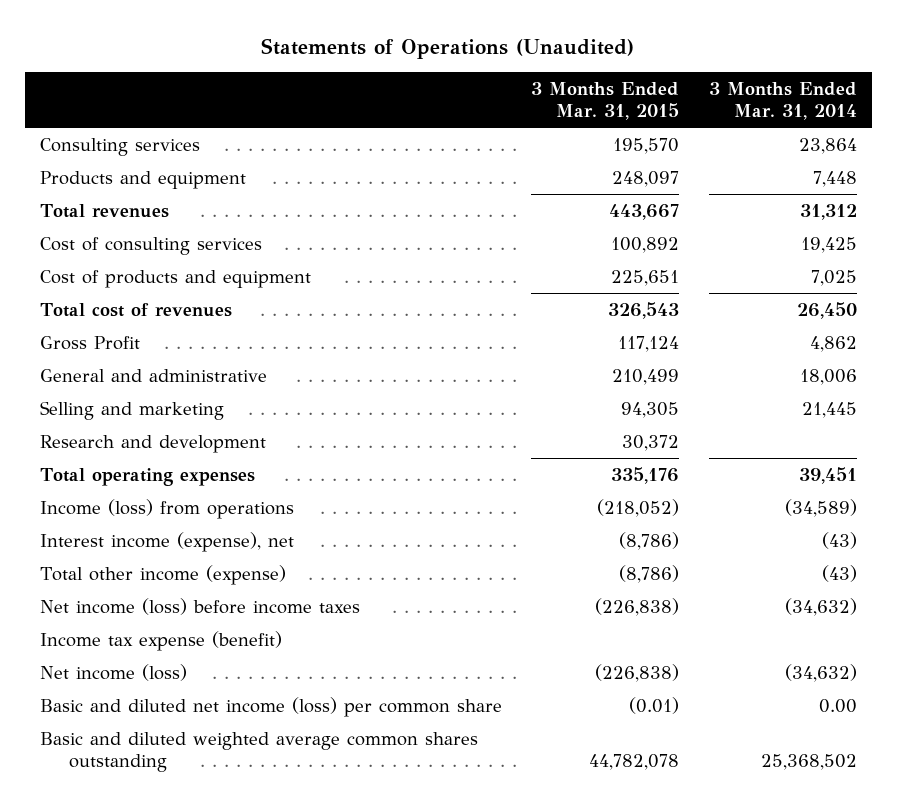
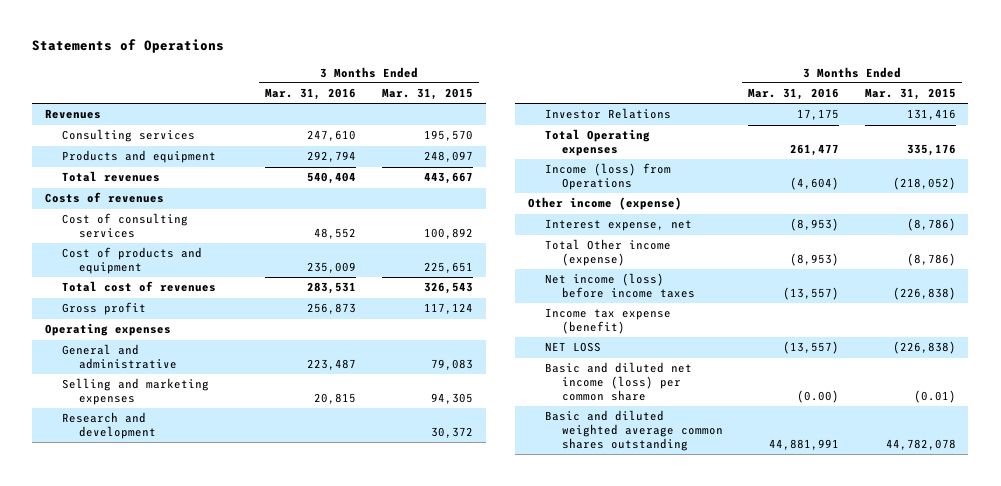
[261,37,635,59] Statements of Operations (Unaudited) -> [32,39,225,54] Statements of Operations
[708,82,857,121] 3 Months Ended Mar. 31, 2014 -> none
none -> [265,88,357,101] Mar. 31, 2016
none -> [45,109,102,120] Revenues
none -> [45,192,165,204] Costs of revenues
[40,335,141,350] Gross Profit -> [61,302,146,316] Gross profit
none -> [45,323,172,337] Operating expenses
[612,368,680,385] 210,499 -> [430,358,473,370] 79,083
[40,400,225,420] Selling and marketing -> [61,378,209,405] Selling and marketing expenses
none -> [544,108,671,120] Investor Relations
[40,467,256,486] Total operating expenses -> [544,129,650,156] Total Operating expenses
[40,498,295,519] Income (loss) from operations -> [544,163,671,190] Income (loss) from Operations
none -> [527,197,682,211] Other income (expense)
[40,531,295,552] Interest income (expense), net -> [544,219,692,232] Interest expense, net
[40,564,287,585] Total other income (expense) -> [544,239,671,266] Total Other income (expense)
[40,663,188,681] Net income (loss) -> [544,342,601,353] NET LOSS

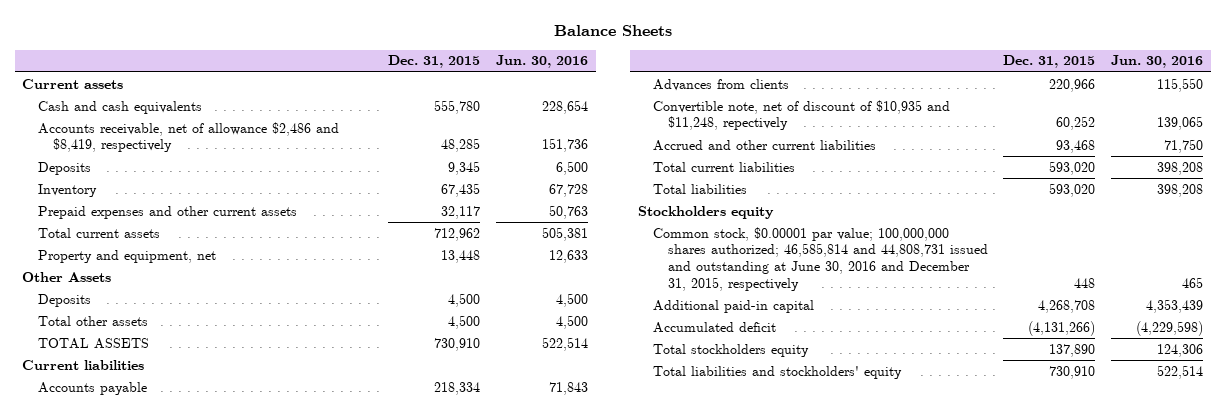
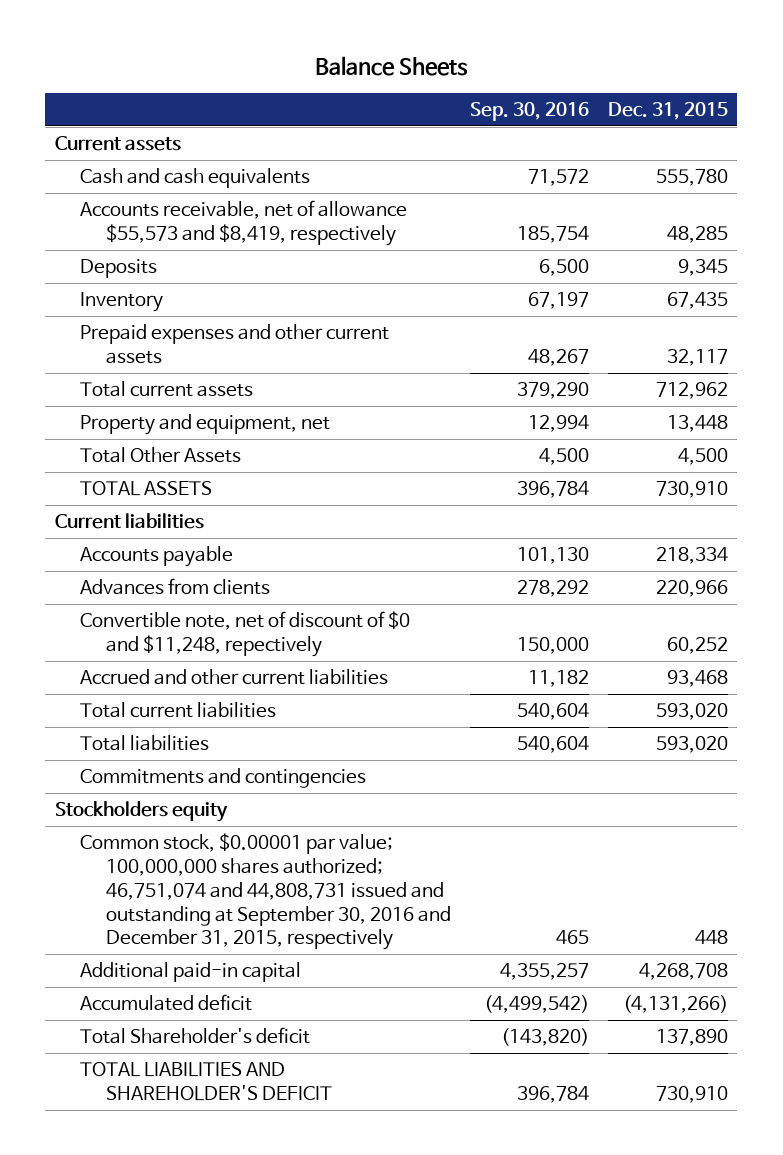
[495,55,588,69] Jun. 30, 2016 -> none
none -> [469,101,589,121] Sep. 30, 2016
[37,121,339,153] Accounts receivable, net of allowance $2,486 and $8,419, respectively -> [80,200,408,247] Accounts receivable, net of allowance $55,573 and $8,419, respectively
[22,271,112,282] Other Assets -> none
[37,315,148,326] Total other assets -> none
[37,293,91,307] Deposits -> [80,447,242,464] Total Other Assets
[652,99,950,131] Convertible note, net of discount of $10,935 and $11,248, repectively -> [80,611,411,658] Convertible note, net of discount of $0 and $11,248, repectively
none -> [80,768,367,789] Commitments and contingencies
[652,226,988,291] Common stock, $0.00001 par value; 100,000,000 shares authorized; 46,585,814 and 44,808,731 issued and outstanding at June 30, 2016 and December 31, 2015, respectively -> [80,833,452,951] Common stock, $0.00001 par value; 100,000,000 shares authorized; 46,751,074 and 44,808,731 issued and outstanding at September 30, 2016 and December 31, 2015, respectively
[652,343,809,357] Total stockholders equity -> [80,1027,311,1045] Total Shareholder's deficit
[652,365,902,379] Total liabilities and stockholders' equity -> [80,1062,333,1102] TOTAL LIABILITIES AND SHAREHOLDER'S DEFICIT

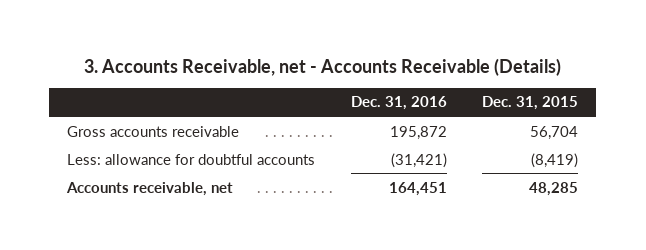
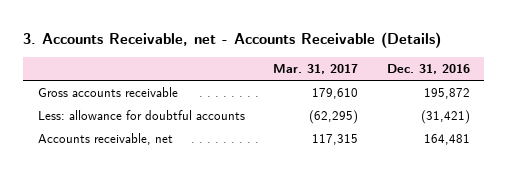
[482,96,579,111] Dec. 31, 2015 -> none
none -> [273,63,359,74] Mar. 31, 2017
[388,181,447,196] 164,451 -> [423,134,470,146] 164,481

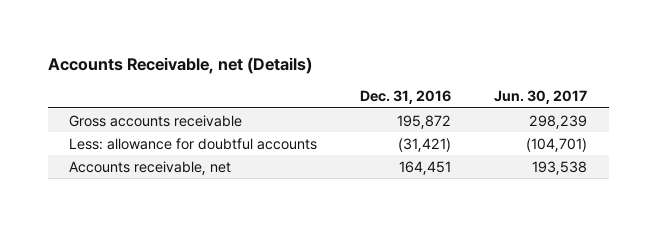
[23,31,442,48] 3. Accounts Receivable, net - Accounts Receivable (Details) -> [47,57,312,75] Accounts Receivable, net (Details)
[273,63,359,74] Mar. 31, 2017 -> none
none -> [494,90,588,105] Jun. 30, 2017
[423,134,470,146] 164,481 -> [399,160,452,175] 164,451

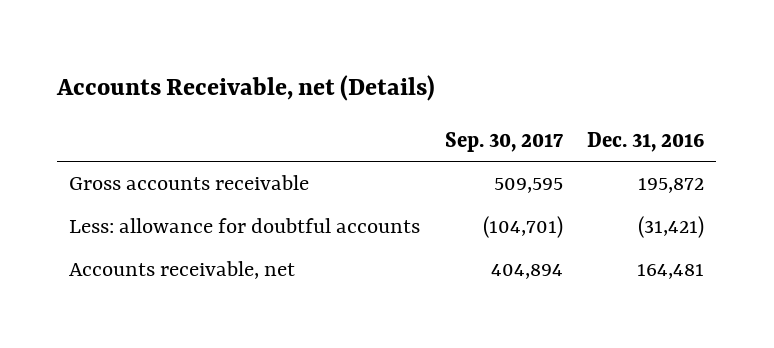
[494,90,588,105] Jun. 30, 2017 -> none
none -> [444,131,563,152] Sep. 30, 2017
[399,160,452,175] 164,451 -> [637,264,705,280] 164,481

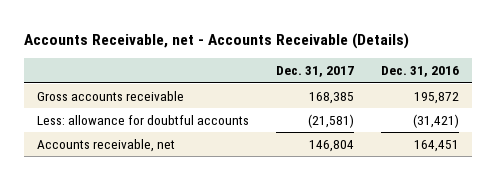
[56,74,436,101] Accounts Receivable, net (Details) -> [24,32,410,49] Accounts Receivable, net - Accounts Receivable (Details)
[444,131,563,152] Sep. 30, 2017 -> none
none -> [276,66,355,78] Dec. 31, 2017
[637,264,705,280] 164,481 -> [413,139,459,152] 164,451

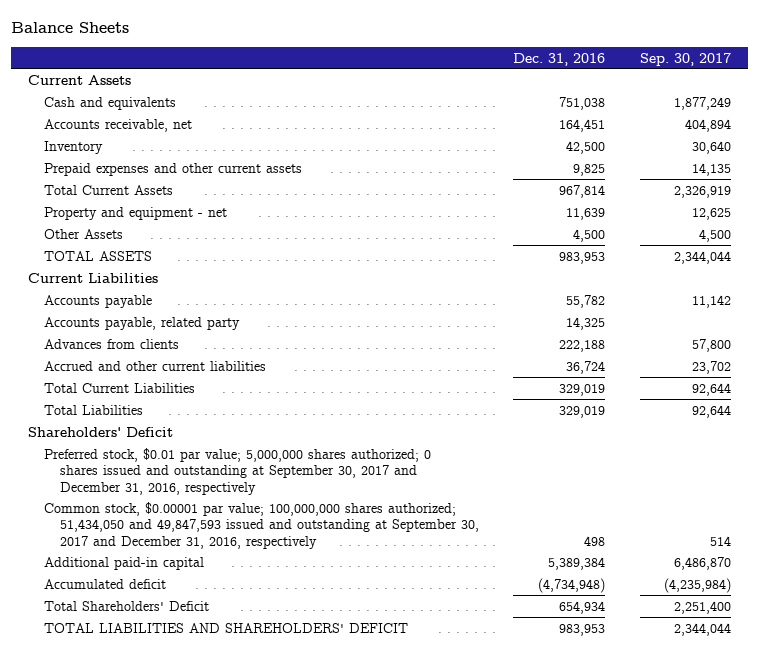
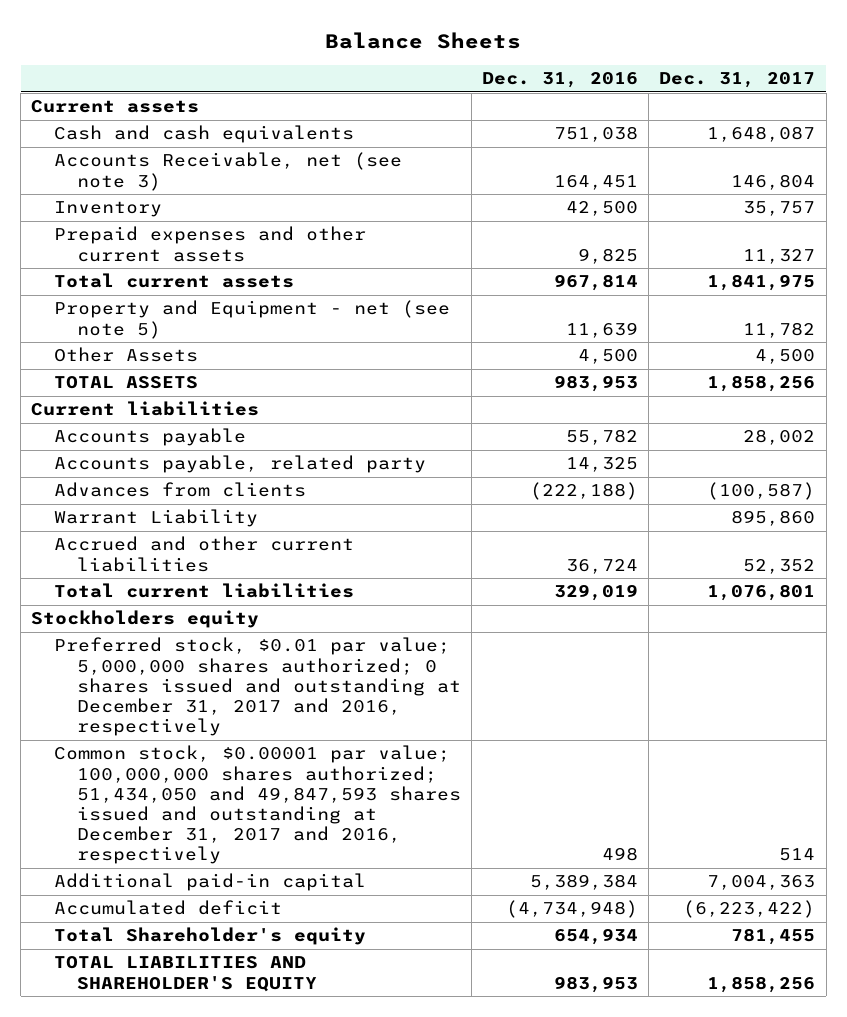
[639,52,731,66] Sep. 30, 2017 -> none
none -> [659,72,816,89] Dec. 31, 2017
[28,74,132,85] Current Assets -> [31,100,200,114] Current assets
[44,96,177,110] Cash and equivalents -> [54,125,355,144] Cash and cash equivalents
[44,118,193,132] Accounts receivable, net -> [54,152,403,191] Accounts Receivable, net (see note 3)
[44,184,174,195] Total Current Assets -> [54,273,295,289] Total current assets
[44,206,228,220] Property and equipment - net -> [54,300,451,339] Property and Equipment - net (see note 5)
[28,272,159,283] Current Liabilities -> [31,401,260,417] Current liabilities
[559,339,606,352] 222,188 -> [530,482,639,501] (222,188)
none -> [54,509,259,528] Warrant Liability
[44,404,144,415] Total Liabilities -> none
[44,382,196,393] Total Current Liabilities -> [54,583,355,599] Total current liabilities
[28,426,174,437] Shareholders' Deficit -> [31,610,260,629] Stockholders equity
[44,447,432,495] Preferred stock, $0.01 par value; 5,000,000 shares authorized; 0 shares issued and outstanding at September 30, 2017 and December 31, 2016, respectively -> [54,637,462,737] Preferred stock, $0.01 par value; 5,000,000 shares authorized; 0 shares issued and outstanding at December 31, 2017 and 2016, respectively
[44,501,479,549] Common stock, $0.00001 par value; 100,000,000 shares authorized; 51,434,050 and 49,847,593 issued and outstanding at September 30, 2017 and December 31, 2016, respectively -> [54,745,462,865] Common stock, $0.00001 par value; 100,000,000 shares authorized; 51,434,050 and 49,847,593 shares issued and outstanding at December 31, 2017 and 2016, respectively
[44,600,210,611] Total Shareholders' Deficit -> [54,927,367,946] Total Shareholder's equity
[44,622,409,633] TOTAL LIABILITIES AND SHAREHOLDERS' DEFICIT -> [54,956,318,992] TOTAL LIABILITIES AND SHAREHOLDER'S EQUITY

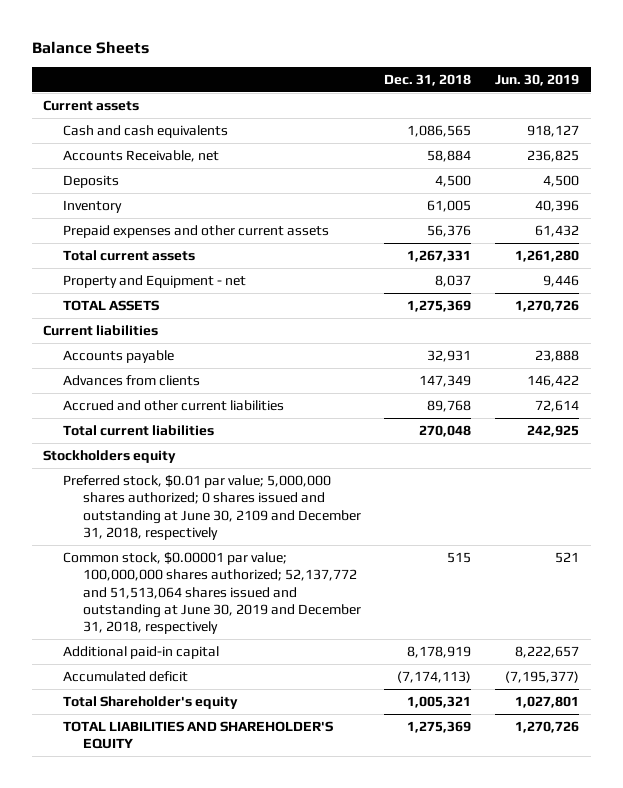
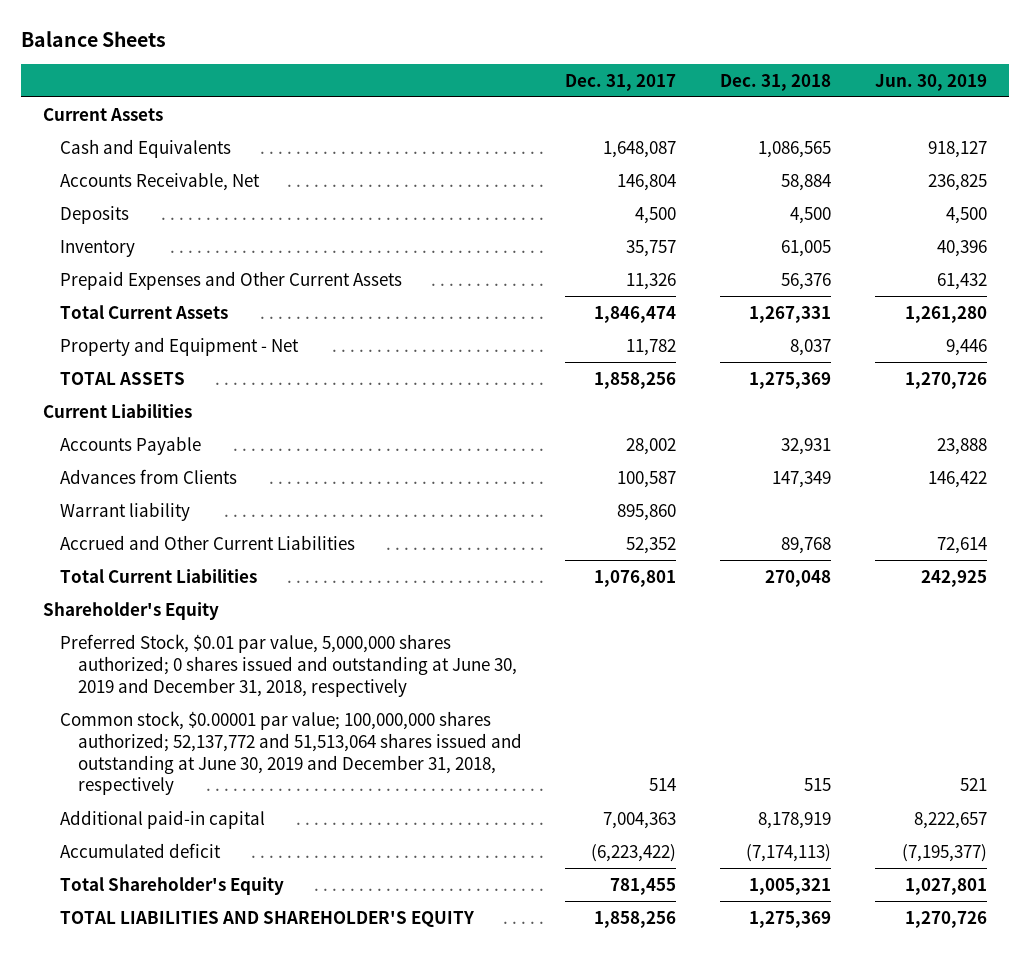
none -> [565,73,677,91] Dec. 31, 2017
[43,99,140,111] Current assets -> [42,107,163,121] Current Assets
[63,124,229,138] Cash and cash equivalents -> [60,138,232,158] Cash and Equivalents
[63,149,220,162] Accounts Receivable, net -> [60,171,261,191] Accounts Receivable, Net
[63,224,330,238] Prepaid expenses and other current assets -> [60,270,403,290] Prepaid Expenses and Other Current Assets
[63,249,196,261] Total current assets -> [60,304,229,319] Total Current Assets
[63,274,247,288] Property and Equipment - net -> [60,336,300,356] Property and Equipment - Net
[43,324,159,336] Current liabilities -> [42,403,192,418] Current Liabilities
[63,349,175,363] Accounts payable -> [60,435,202,455] Accounts Payable
[63,374,201,386] Advances from clients -> [60,468,238,484] Advances from Clients
none -> [60,501,191,521] Warrant liability
[63,399,285,411] Accrued and other current liabilities -> [60,534,356,550] Accrued and Other Current Liabilities
[63,424,215,436] Total current liabilities -> [60,568,258,583] Total Current Liabilities
[43,449,177,463] Stockholders equity -> [42,601,219,620] Shareholder's Equity
[63,474,361,540] Preferred stock, $0.01 par value; 5,000,000 shares authorized; 0 shares issued and outstanding at June 30, 2109 and December 31, 2018, respectively -> [60,633,517,697] Preferred Stock, $0.01 par value, 5,000,000 shares authorized; 0 shares issued and outstanding at June 30, 2019 and December 31, 2018, respectively
[63,695,239,709] Total Shareholder's equity -> [60,876,285,895] Total Shareholder's Equity

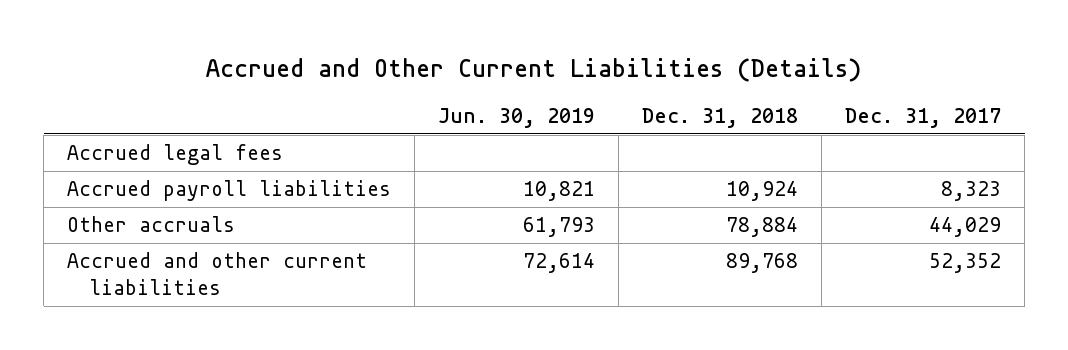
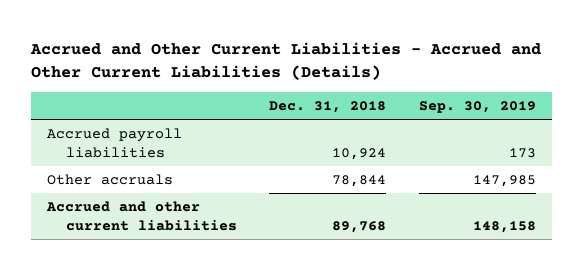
[206,57,862,82] Accrued and Other Current Liabilities (Details) -> [29,42,541,81] Accrued and Other Current Liabilities - Accrued and Other Current Liabilities (Details)
[438,107,596,128] Jun. 30, 2019 -> none
[845,107,1002,128] Dec. 31, 2017 -> none
none -> [419,100,537,113] Sep. 30, 2019
[67,144,284,166] Accrued legal fees -> none
[726,217,799,238] 78,884 -> [332,174,387,187] 78,844

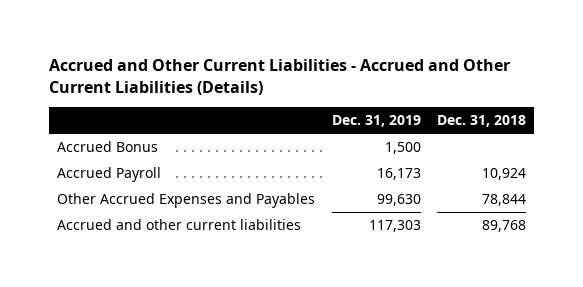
[419,100,537,113] Sep. 30, 2019 -> none
none -> [331,115,421,128] Dec. 31, 2019
none -> [57,141,159,153] Accrued Bonus
[47,127,183,158] Accrued payroll liabilities -> [57,167,162,183] Accrued Payroll
[47,173,174,185] Other accruals -> [57,193,316,209] Other Accrued Expenses and Payables

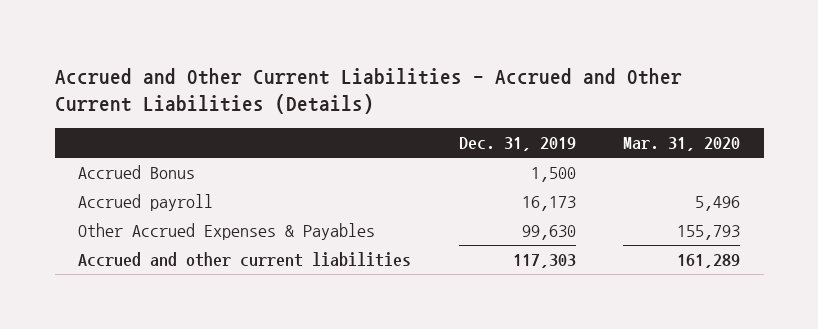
[437,115,527,128] Dec. 31, 2018 -> none
none -> [622,137,740,152] Mar. 31, 2020
[57,167,162,183] Accrued Payroll -> [78,194,214,212] Accrued payroll
[57,193,316,209] Other Accrued Expenses and Payables -> [78,223,376,241] Other Accrued Expenses & Payables

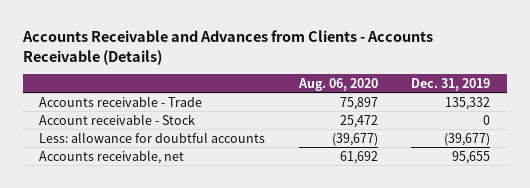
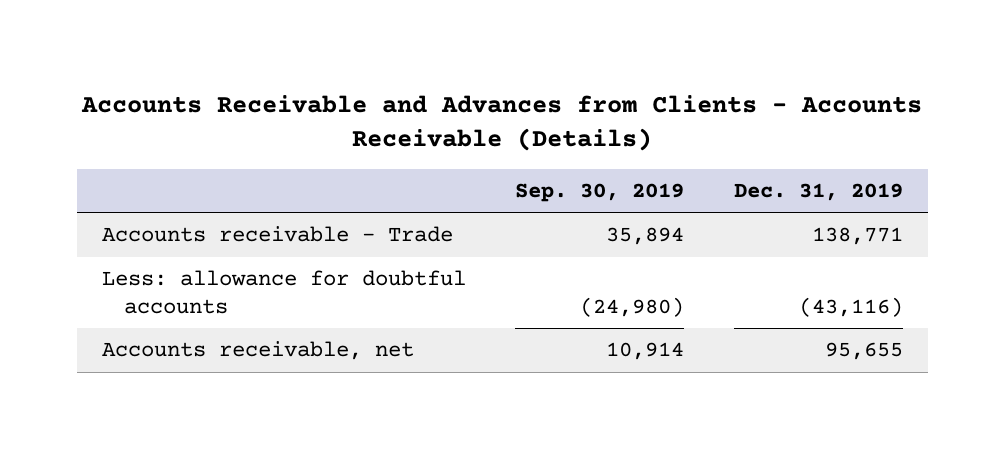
[297,77,378,91] Aug. 06, 2020 -> none
none -> [515,182,685,202] Sep. 30, 2019
[39,113,196,125] Account receivable - Stock -> none
[445,96,491,110] 135,332 -> [811,227,903,246] 138,771
[444,132,491,146] (39,677) -> [798,296,903,317] (43,116)

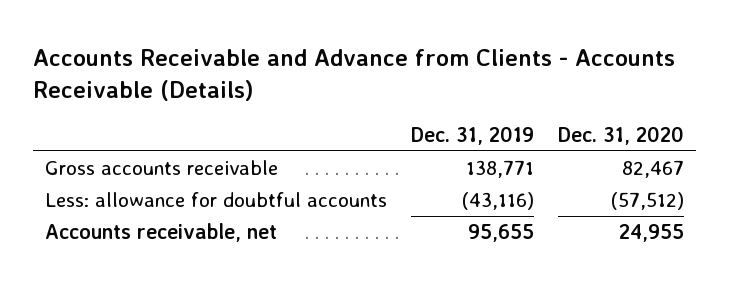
[81,94,923,152] Accounts Receivable and Advances from Clients - Accounts Receivable (Details) -> [32,48,675,102] Accounts Receivable and Advance from Clients - Accounts Receivable (Details)
[515,182,685,202] Sep. 30, 2019 -> none
none -> [557,126,684,146] Dec. 31, 2020
[101,226,453,243] Accounts receivable - Trade -> [44,160,278,176] Gross accounts receivable

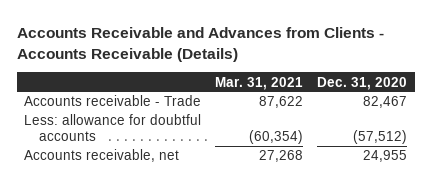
[32,48,675,102] Accounts Receivable and Advance from Clients - Accounts Receivable (Details) -> [17,26,385,62] Accounts Receivable and Advances from Clients - Accounts Receivable (Details)
[410,126,534,146] Dec. 31, 2019 -> none
none -> [215,76,304,90] Mar. 31, 2021
[44,160,278,176] Gross accounts receivable -> [24,95,202,107] Accounts receivable - Trade

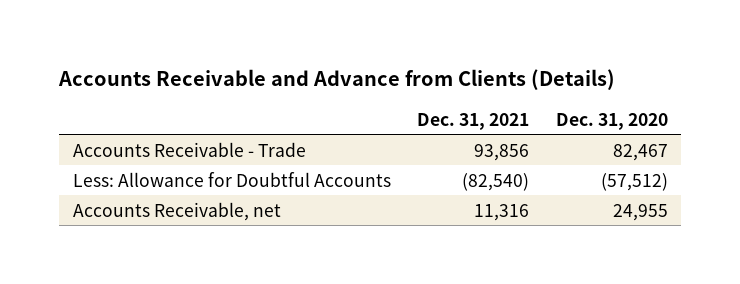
[17,26,385,62] Accounts Receivable and Advances from Clients - Accounts Receivable (Details) -> [58,69,616,91] Accounts Receivable and Advance from Clients (Details)
[215,76,304,90] Mar. 31, 2021 -> none
none -> [417,112,530,130] Dec. 31, 2021
[24,95,202,107] Accounts receivable - Trade -> [72,141,306,157] Accounts Receivable - Trade
[24,114,202,141] Less: allowance for doubtful accounts -> [72,171,391,187] Less: Allowance for Doubtful Accounts
[24,149,180,163] Accounts receivable, net -> [72,201,281,221] Accounts Receivable, net

